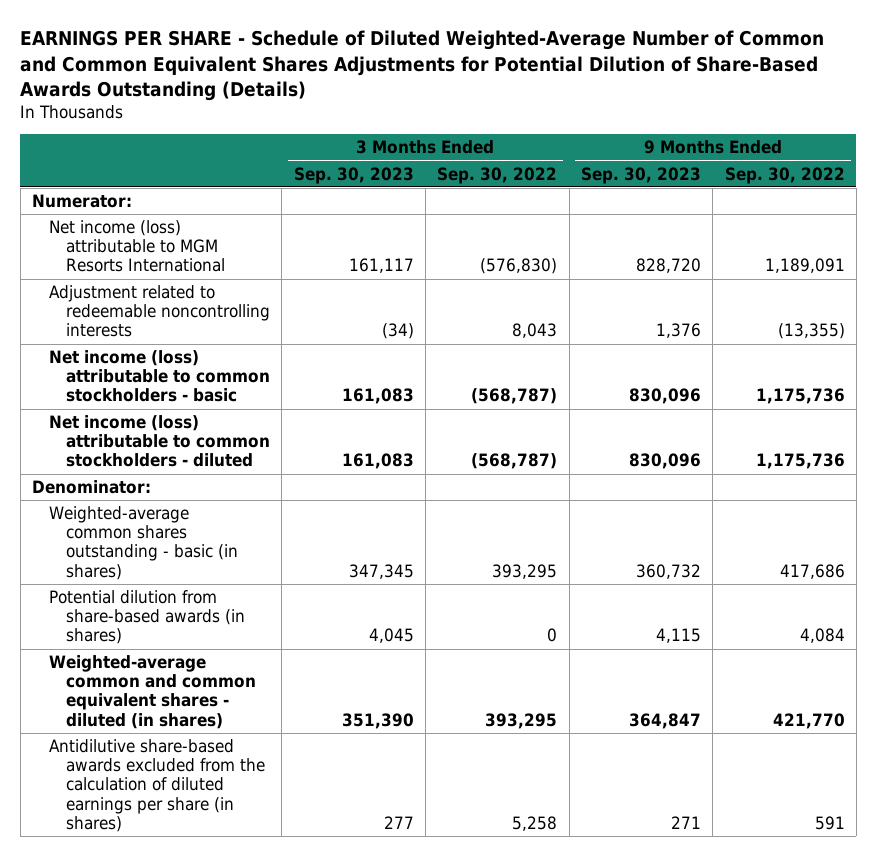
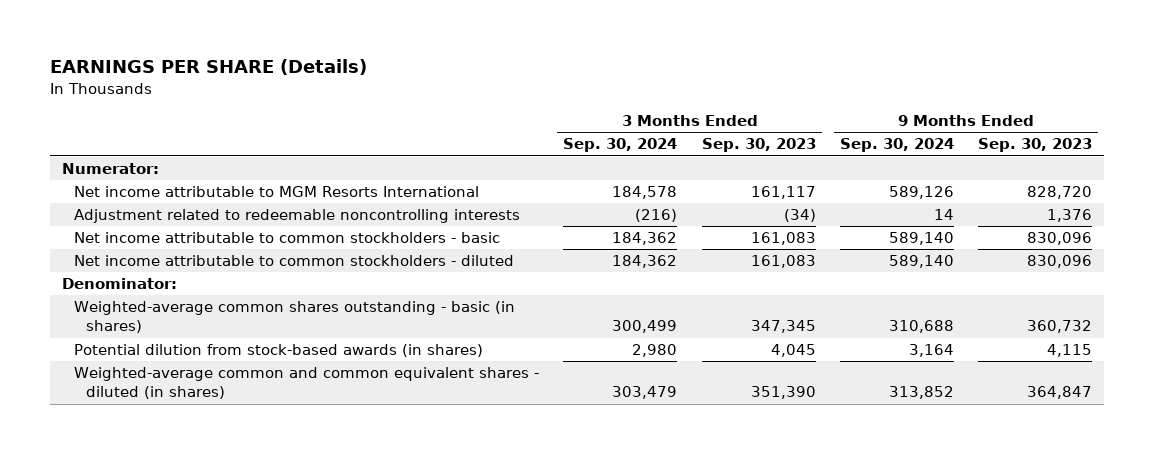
[20,30,825,101] EARNINGS PER SHARE - Schedule of Diluted Weighted-Average Number of Common and Common Equivalent Shares Adjustments for Potential Dilution of Share-Based Awards Outstanding (Details) -> [49,59,367,76] EARNINGS PER SHARE (Details)
[437,166,558,184] Sep. 30, 2022 -> none
[724,166,845,184] Sep. 30, 2022 -> none
none -> [563,138,678,153] Sep. 30, 2024
none -> [839,138,954,153] Sep. 30, 2024
[48,220,225,273] Net income (loss) attributable to MGM Resorts International -> [74,186,480,198] Net income attributable to MGM Resorts International
[48,350,270,403] Net income (loss) attributable to common stockholders - basic -> [74,232,501,244] Net income attributable to common stockholders - basic
[48,415,270,468] Net income (loss) attributable to common stockholders - diluted -> [74,255,515,267] Net income attributable to common stockholders - diluted
[48,590,245,645] Potential dilution from share-based awards (in shares) -> [74,344,484,358] Potential dilution from stock-based awards (in shares)
[48,739,265,832] Antidilutive share-based awards excluded from the calculation of diluted earnings per share (in shares) -> none

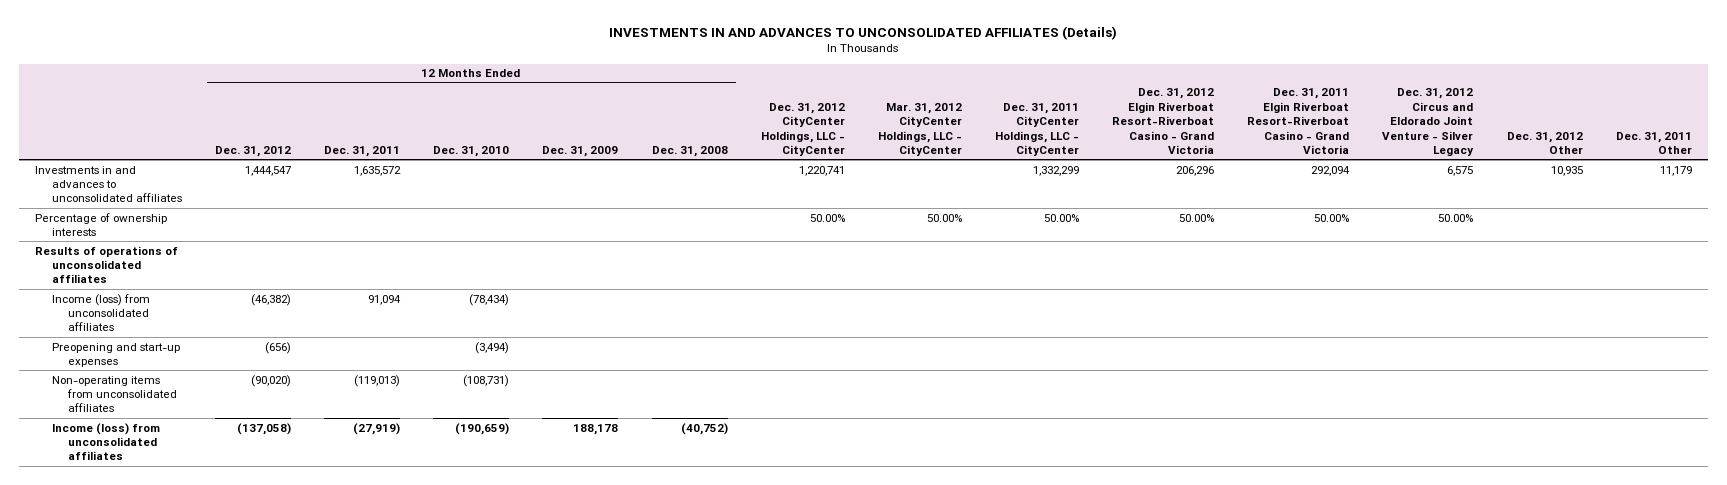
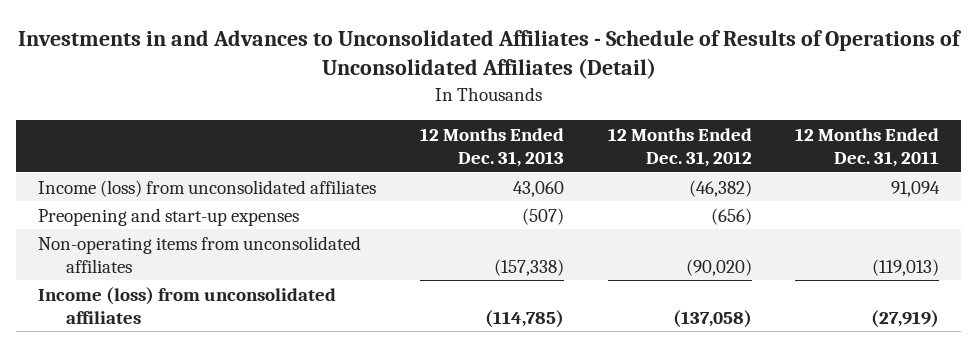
[609,25,1118,40] INVESTMENTS IN AND ADVANCES TO UNCONSOLIDATED AFFILIATES (Details) -> [17,29,962,80] Investments in and Advances to Unconsolidated Affiliates - Schedule of Results of Operations of Unconsolidated Affiliates (Detail)
[433,146,510,158] Dec. 31, 2010 -> none
[542,146,619,158] Dec. 31, 2009 -> none
[651,146,728,158] Dec. 31, 2008 -> none
[760,102,845,157] Dec. 31, 2012 CityCenter Holdings, LLC - CityCenter -> none
[877,102,962,157] Mar. 31, 2012 CityCenter Holdings, LLC - CityCenter -> none
[994,102,1079,157] Dec. 31, 2011 CityCenter Holdings, LLC - CityCenter -> none
[1112,88,1215,155] Dec. 31, 2012 Elgin Riverboat Resort-Riverboat Casino - Grand Victoria -> none
[1247,88,1350,155] Dec. 31, 2011 Elgin Riverboat Resort-Riverboat Casino - Grand Victoria -> none
[1382,88,1475,157] Dec. 31, 2012 Circus and Eldorado Joint Venture - Silver Legacy -> none
[1506,131,1583,155] Dec. 31, 2012 Other -> none
[1615,131,1692,155] Dec. 31, 2011 Other -> none
none -> [419,127,564,167] 12 Months Ended Dec. 31, 2013
[35,165,182,203] Investments in and advances to unconsolidated affiliates -> none
[35,212,168,237] Percentage of ownership interests -> none
[35,245,179,284] Results of operations of unconsolidated affiliates -> none

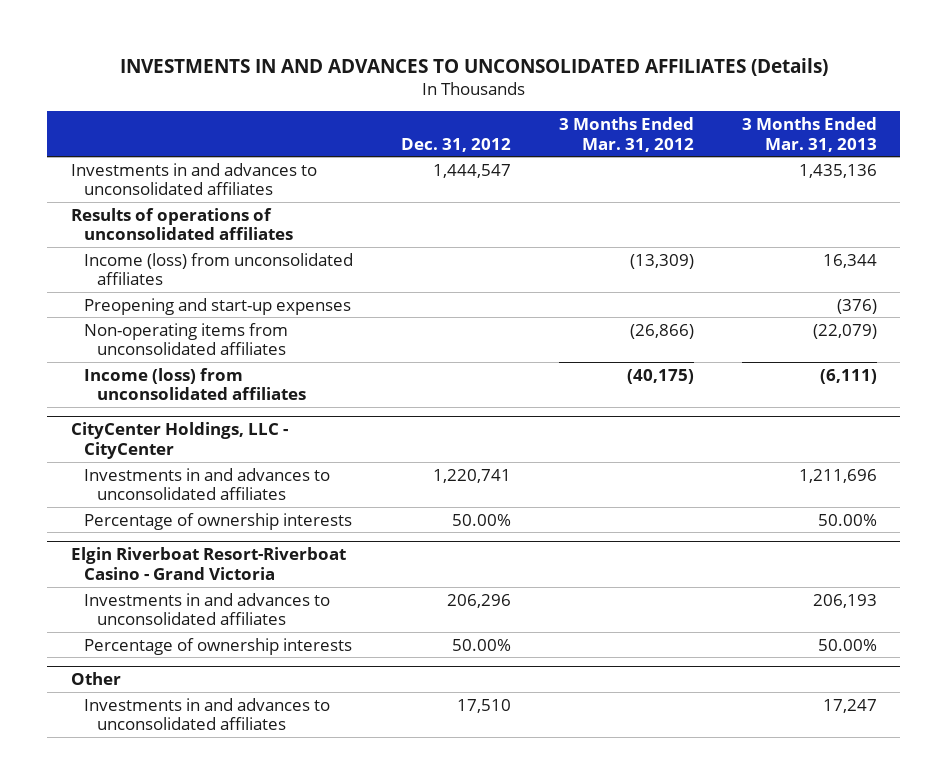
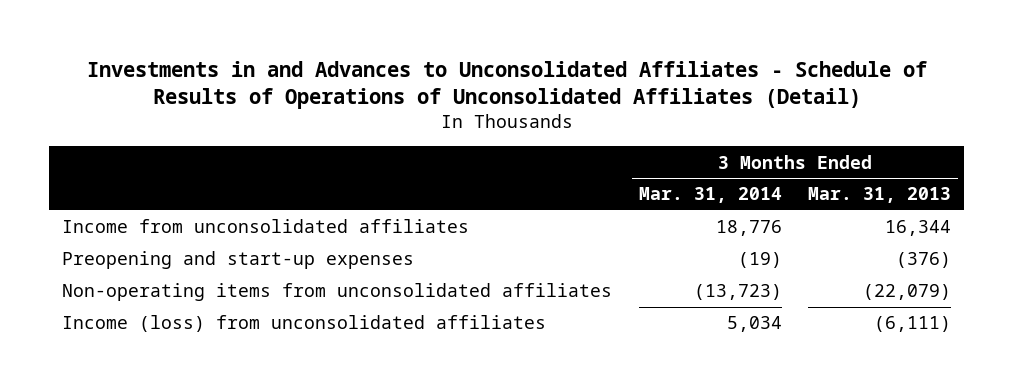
[119,57,828,76] INVESTMENTS IN AND ADVANCES TO UNCONSOLIDATED AFFILIATES (Details) -> [86,60,927,110] Investments in and Advances to Unconsolidated Affiliates - Schedule of Results of Operations of Unconsolidated Affiliates (Detail)
[400,137,511,152] Dec. 31, 2012 -> none
[558,116,694,152] 3 Months Ended Mar. 31, 2012 -> none
none -> [638,187,782,204] Mar. 31, 2014
[71,162,318,196] Investments in and advances to unconsolidated affiliates -> none
[71,207,294,241] Results of operations of unconsolidated affiliates -> none
[84,252,354,286] Income (loss) from unconsolidated affiliates -> [62,219,470,234] Income from unconsolidated affiliates
[71,422,289,460] CityCenter Holdings, LLC - CityCenter -> none
[84,467,331,501] Investments in and advances to unconsolidated affiliates -> none
[84,512,353,530] Percentage of ownership interests -> none
[71,547,347,581] Elgin Riverboat Resort-Riverboat Casino - Grand Victoria -> none
[84,592,331,626] Investments in and advances to unconsolidated affiliates -> none
[84,637,353,655] Percentage of ownership interests -> none
[71,672,122,686] Other -> none
[84,697,331,731] Investments in and advances to unconsolidated affiliates -> none

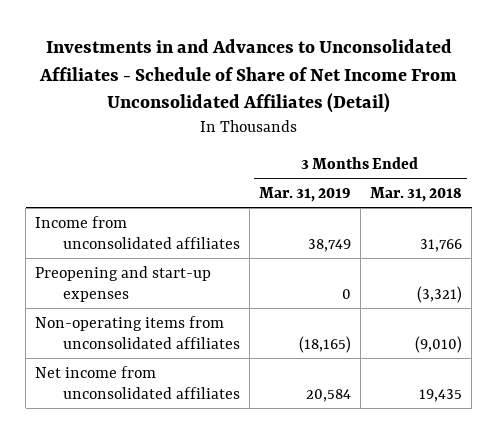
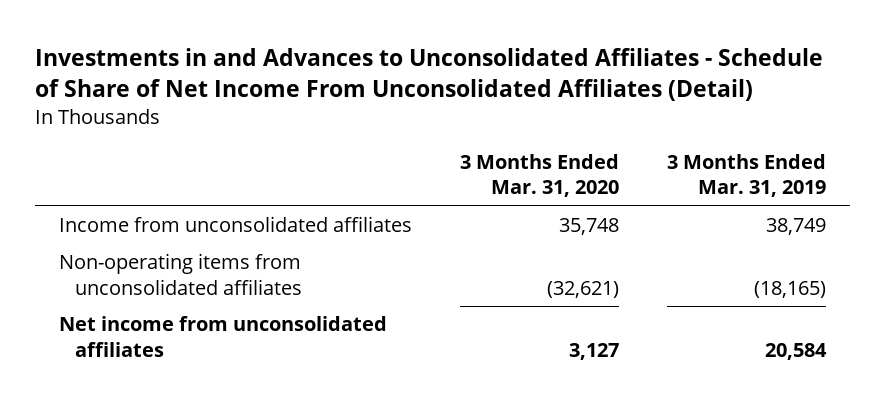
[369,186,462,202] Mar. 31, 2018 -> none
none -> [460,154,620,198] 3 Months Ended Mar. 31, 2020
[35,265,212,302] Preopening and start-up expenses -> none

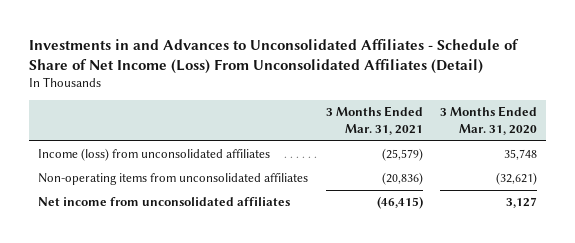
[35,48,824,102] Investments in and Advances to Unconsolidated Affiliates - Schedule of Share of Net Income From Unconsolidated Affiliates (Detail) -> [29,38,520,74] Investments in and Advances to Unconsolidated Affiliates - Schedule of Share of Net Income (Loss) From Unconsolidated Affiliates (Detail)
[666,154,826,198] 3 Months Ended Mar. 31, 2019 -> none
none -> [325,106,423,136] 3 Months Ended Mar. 31, 2021
[59,216,413,233] Income from unconsolidated affiliates -> [38,147,271,161] Income (loss) from unconsolidated affiliates

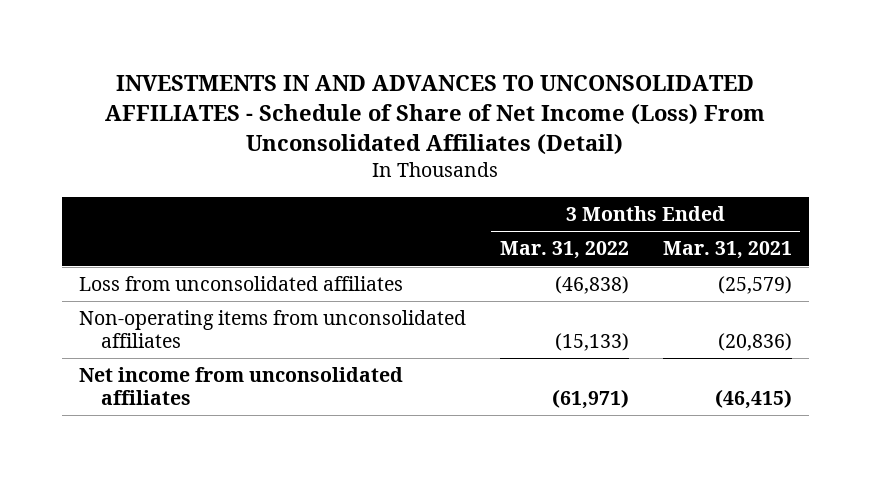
[29,38,520,74] Investments in and Advances to Unconsolidated Affiliates - Schedule of Share of Net Income (Loss) From Unconsolidated Affiliates (Detail) -> [105,75,766,156] INVESTMENTS IN AND ADVANCES TO UNCONSOLIDATED AFFILIATES - Schedule of Share of Net Income (Loss) From Unconsolidated Affiliates (Detail)
[440,106,538,136] 3 Months Ended Mar. 31, 2020 -> none
none -> [499,241,629,260] Mar. 31, 2022
[38,147,271,161] Income (loss) from unconsolidated affiliates -> [78,276,403,292] Loss from unconsolidated affiliates

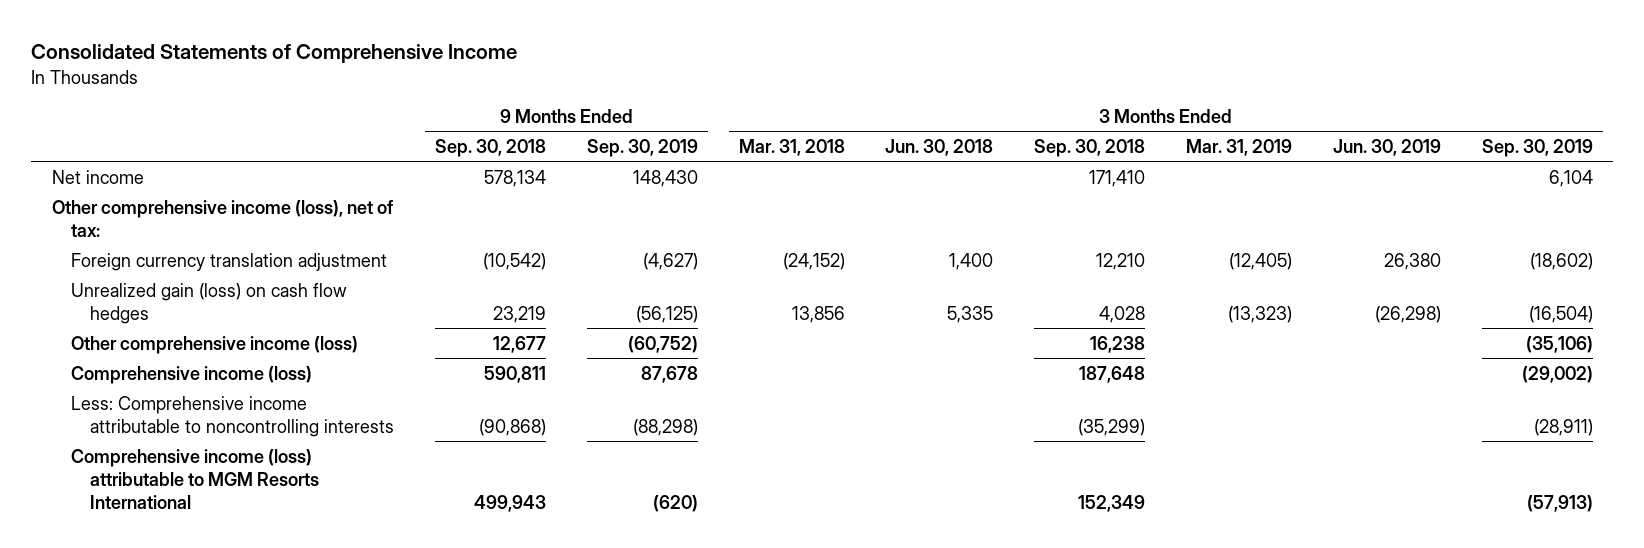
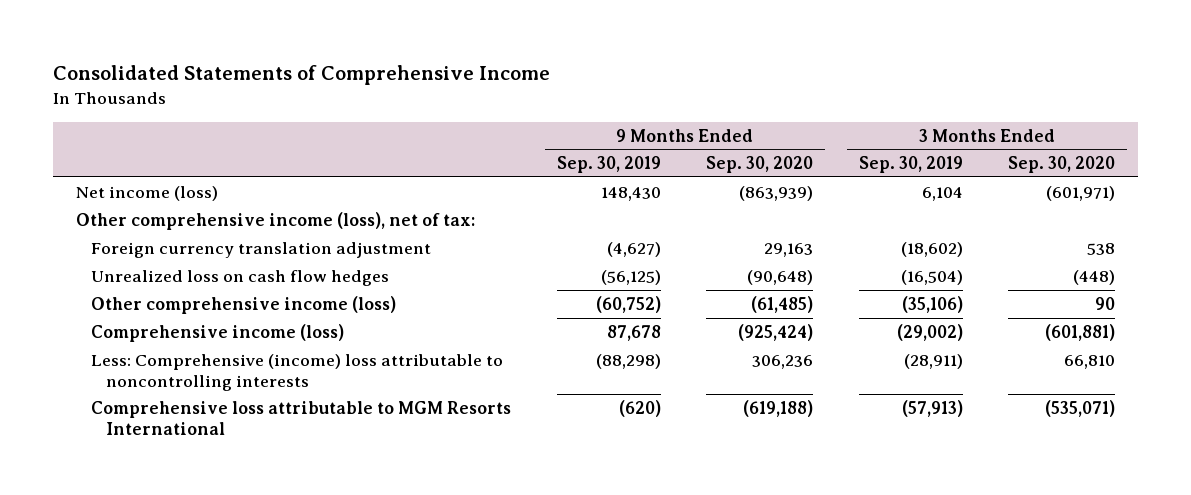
[435,139,547,158] Sep. 30, 2018 -> none
[738,139,845,157] Mar. 31, 2018 -> none
[885,139,994,157] Jun. 30, 2018 -> none
[1034,139,1146,158] Sep. 30, 2018 -> none
[1186,139,1293,157] Mar. 31, 2019 -> none
[1332,139,1441,157] Jun. 30, 2019 -> none
none -> [706,156,814,174] Sep. 30, 2020
none -> [1008,156,1116,174] Sep. 30, 2020
[51,169,144,184] Net income -> [75,185,218,201] Net income (loss)
[71,282,348,324] Unrealized gain (loss) on cash flow hedges -> [91,269,390,286] Unrealized loss on cash flow hedges
[71,395,395,437] Less: Comprehensive income attributable to noncontrolling interests -> [91,353,504,391] Less: Comprehensive (income) loss attributable to noncontrolling interests
[71,448,320,509] Comprehensive income (loss) attributable to MGM Resorts International -> [91,400,512,435] Comprehensive loss attributable to MGM Resorts International

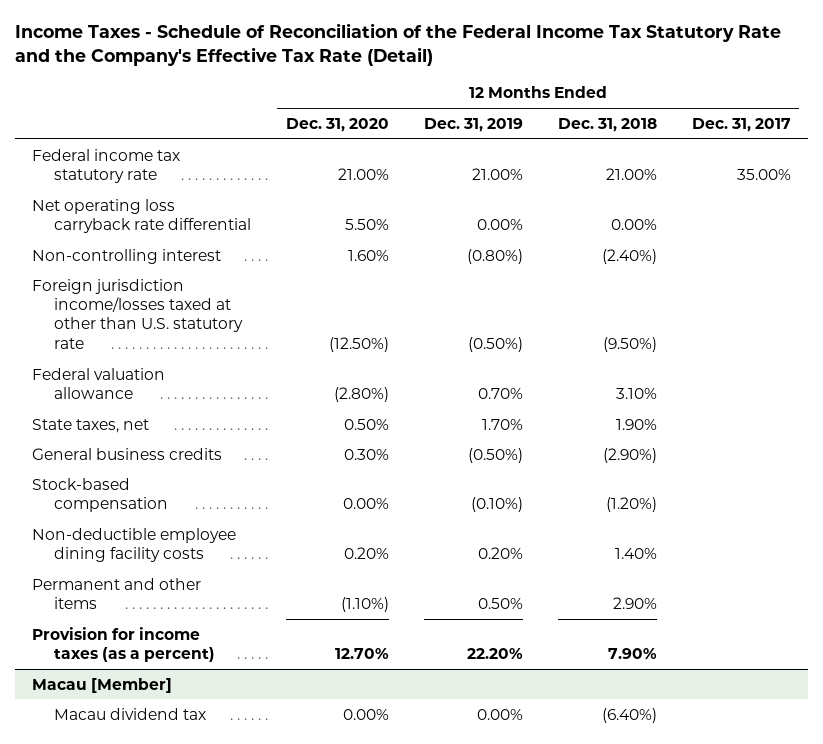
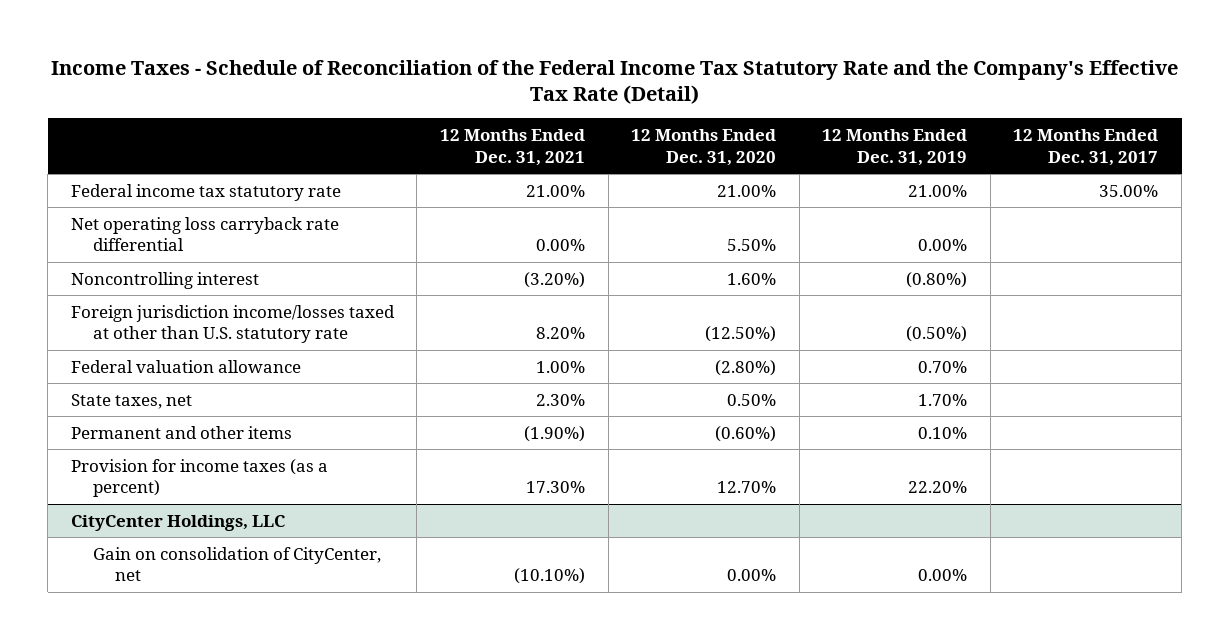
[557,117,657,132] Dec. 31, 2018 -> none
none -> [440,129,586,166] 12 Months Ended Dec. 31, 2021
[32,248,222,264] Non-controlling interest -> [70,271,259,289] Noncontrolling interest
[32,447,223,460] General business credits -> none
[32,477,168,513] Stock-based compensation -> none
[32,527,237,563] Non-deductible employee dining facility costs -> none
[340,597,389,613] (1.10%) -> [715,425,777,442] (0.60%)
[477,598,523,610] 0.50% -> [918,426,968,439] 0.10%
[32,677,173,693] Macau [Member] -> none
[53,707,206,720] Macau dividend tax -> none
none -> [70,514,285,531] CityCenter Holdings, LLC
none -> [92,546,381,582] Gain on consolidation of CityCenter, net

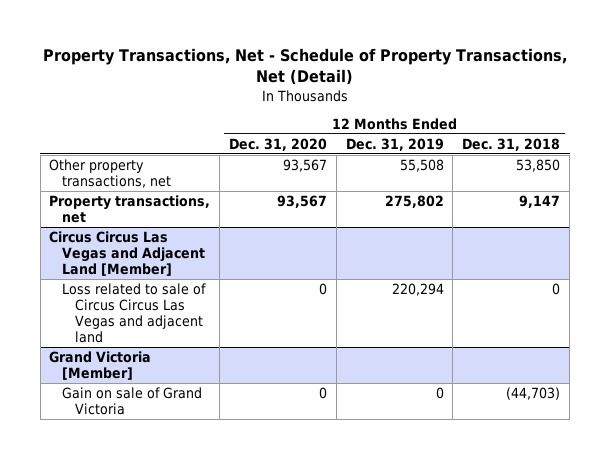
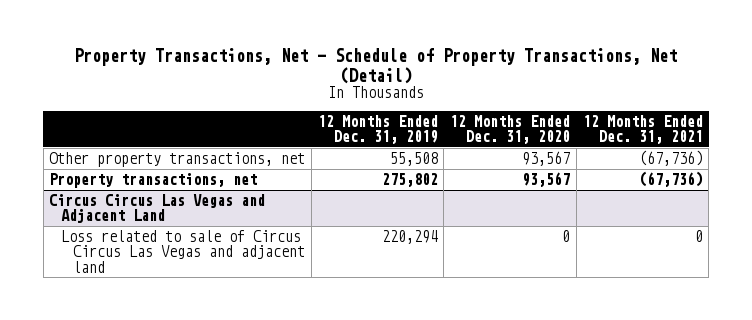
[462,137,561,151] Dec. 31, 2018 -> none
none -> [582,114,703,145] 12 Months Ended Dec. 31, 2021
[49,230,206,276] Circus Circus Las Vegas and Adjacent Land [Member] -> [49,194,266,224] Circus Circus Las Vegas and Adjacent Land
[49,350,152,380] Grand Victoria [Member] -> none
[62,386,203,415] Gain on sale of Grand Victoria -> none

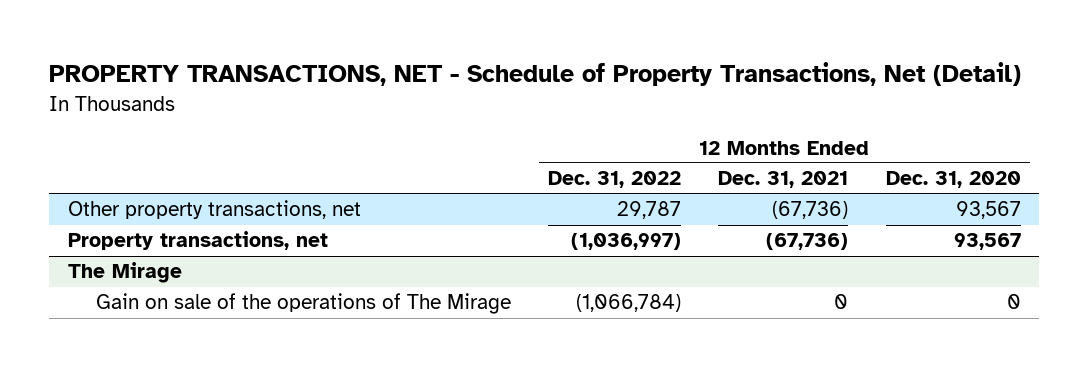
[73,48,677,84] Property Transactions, Net - Schedule of Property Transactions, Net (Detail) -> [49,62,1022,87] PROPERTY TRANSACTIONS, NET - Schedule of Property Transactions, Net (Detail)
[317,114,438,145] 12 Months Ended Dec. 31, 2019 -> none
none -> [548,171,682,189] Dec. 31, 2022
[49,194,266,224] Circus Circus Las Vegas and Adjacent Land -> none
none -> [68,262,183,284] The Mirage
[61,230,305,273] Loss related to sale of Circus Circus Las Vegas and adjacent land -> [95,293,511,315] Gain on sale of the operations of The Mirage

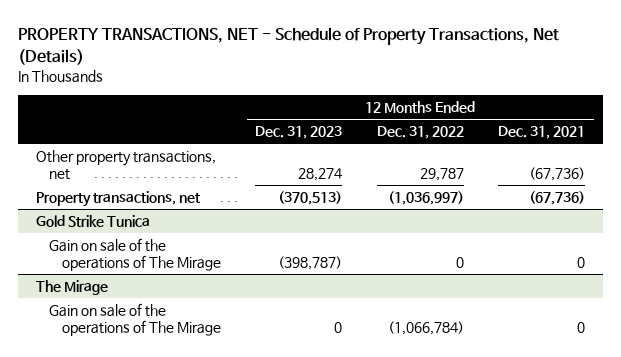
[49,62,1022,87] PROPERTY TRANSACTIONS, NET - Schedule of Property Transactions, Net (Detail) -> [18,27,560,66] PROPERTY TRANSACTIONS, NET - Schedule of Property Transactions, Net (Details)
[885,171,1021,189] Dec. 31, 2020 -> none
none -> [255,126,343,140] Dec. 31, 2023
none -> [35,215,150,228] Gold Strike Tunica
none -> [48,238,221,271] Gain on sale of the operations of The Mirage

